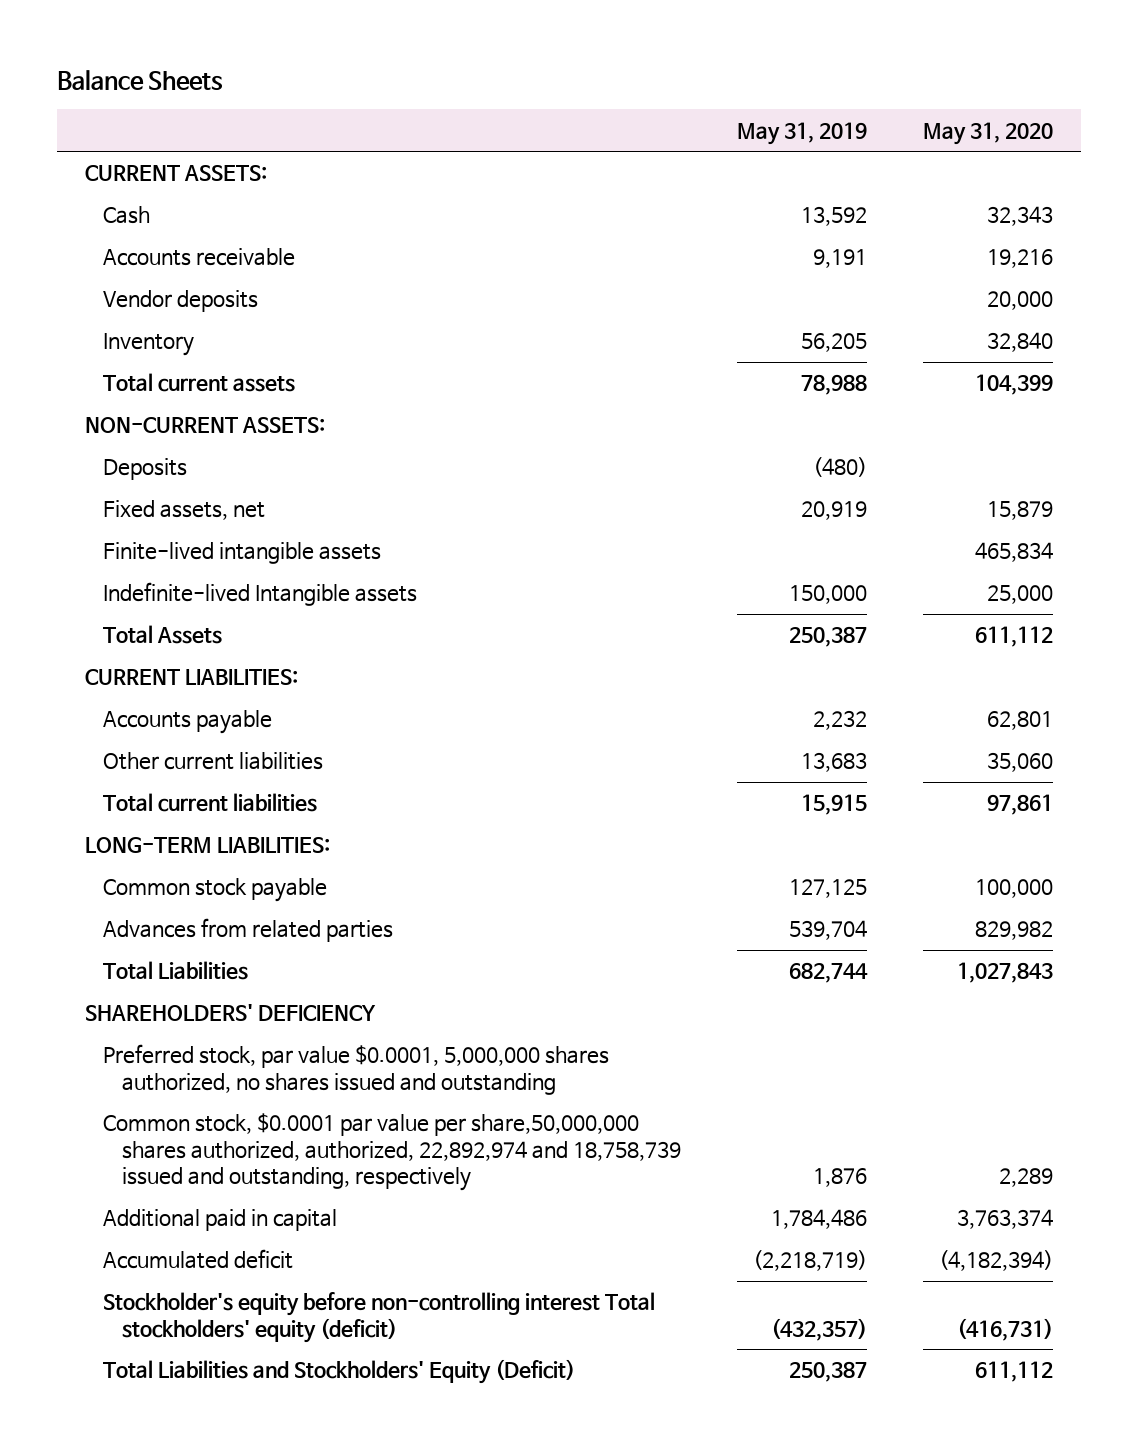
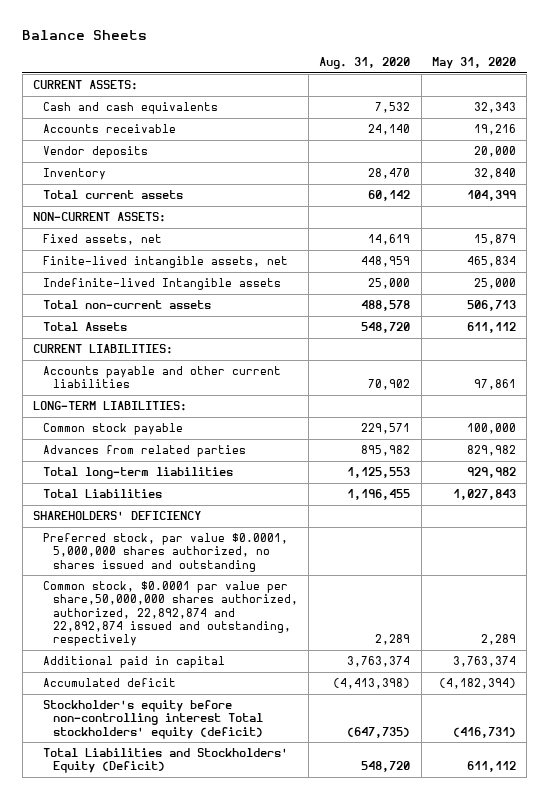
[737,121,868,145] May 31, 2019 -> none
none -> [319,56,411,69] Aug. 31, 2020
[103,206,151,225] Cash -> [42,102,218,115] Cash and cash equivalents
[103,458,188,481] Deposits -> none
[103,542,382,565] Finite-lived intangible assets -> [42,256,288,269] Finite-lived intangible assets, net
none -> [42,300,211,310] Total non-current assets
[103,752,324,771] Other current liabilities -> none
[103,793,318,813] Total current liabilities -> none
[103,710,273,735] Accounts payable -> [42,366,281,389] Accounts payable and other current liabilities
[986,711,1053,731] 62,801 -> [473,379,516,391] 97,861
none -> [42,467,233,480] Total long-term liabilities
[103,1113,682,1192] Common stock, $0.0001 par value per share,50,000,000 shares authorized, authorized, 22,892,974 and 18,758,739 issued and outstanding, respectively -> [42,581,298,646] Common stock, $0.0001 par value per share,50,000,000 shares authorized, authorized, 22,892,874 and 22,892,874 issued and outstanding, respectively

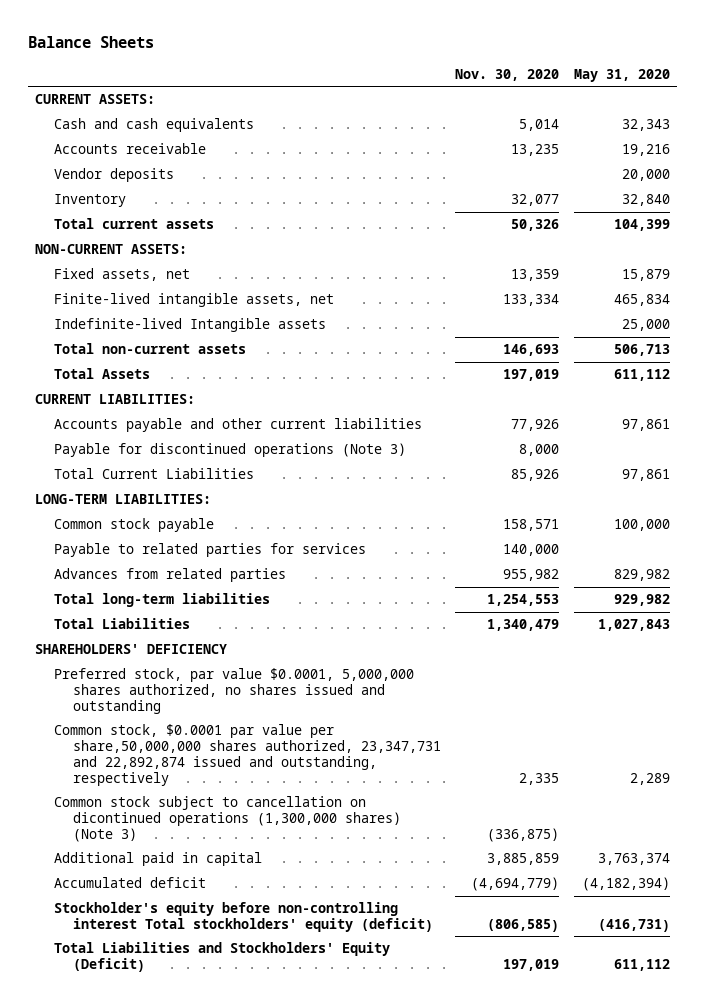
[319,56,411,69] Aug. 31, 2020 -> none
none -> [455,68,560,81] Nov. 30, 2020
none -> [53,443,406,458] Payable for discontinued operations (Note 3)
none -> [53,468,254,480] Total Current Liabilities
none -> [53,543,366,558] Payable to related parties for services
[42,581,298,646] Common stock, $0.0001 par value per share,50,000,000 shares authorized, authorized, 22,892,874 and 22,892,874 issued and outstanding, respectively -> [53,724,442,786] Common stock, $0.0001 par value per share,50,000,000 shares authorized, 23,347,731 and 22,892,874 issued and outstanding, respectively
none -> [53,796,402,842] Common stock subject to cancellation on dicontinued operations (1,300,000 shares) (Note 3)

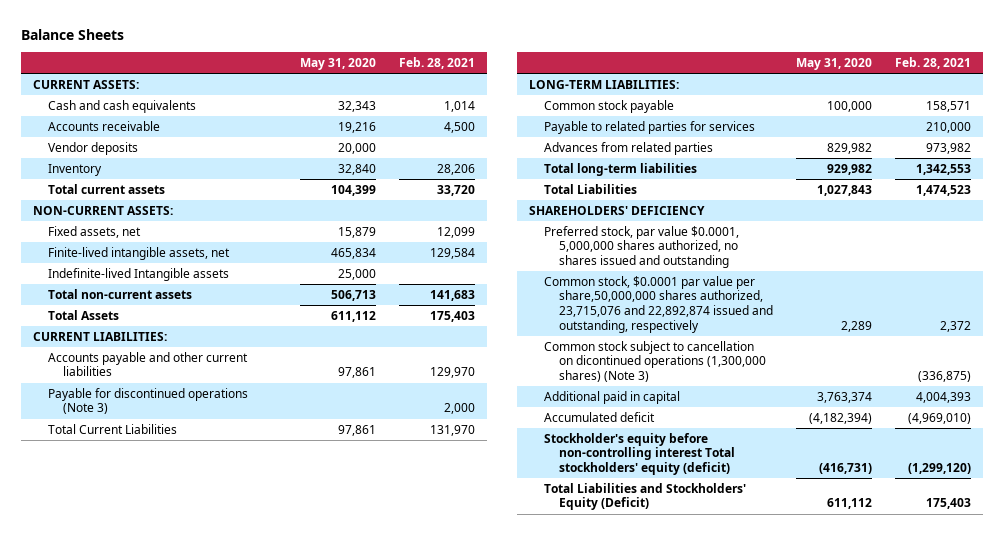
[455,68,560,81] Nov. 30, 2020 -> none
none -> [399,56,476,69] Feb. 28, 2021
[53,724,442,786] Common stock, $0.0001 par value per share,50,000,000 shares authorized, 23,347,731 and 22,892,874 issued and outstanding, respectively -> [543,275,773,333] Common stock, $0.0001 par value per share,50,000,000 shares authorized, 23,715,076 and 22,892,874 issued and outstanding, respectively

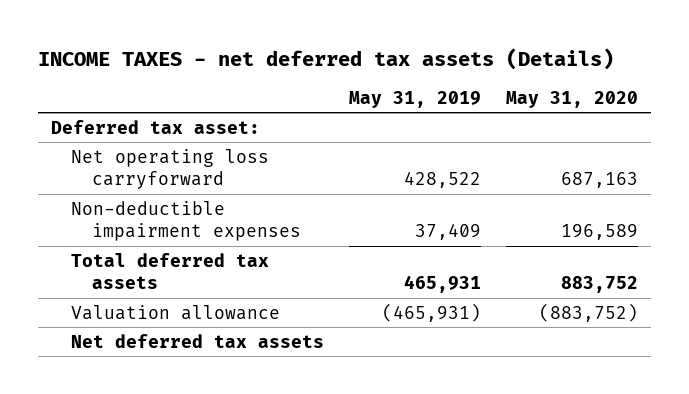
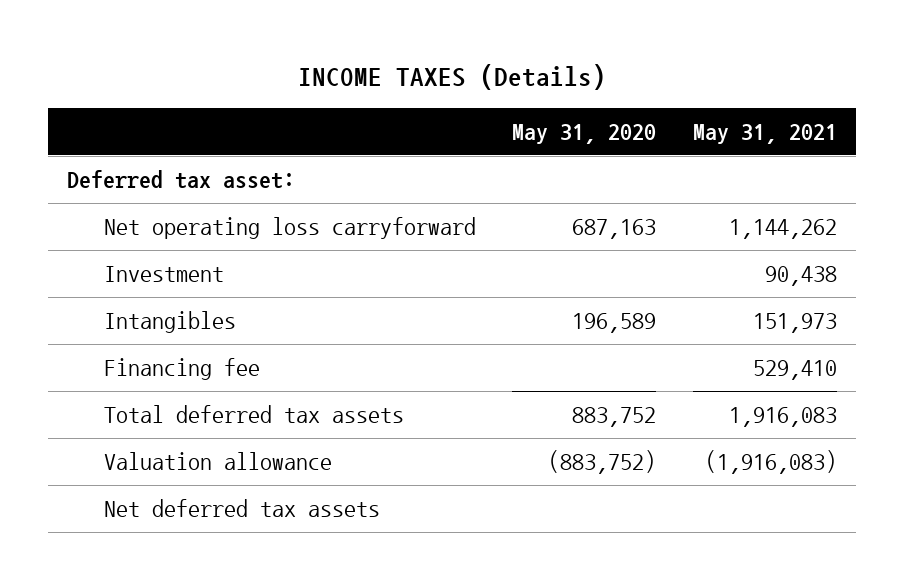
[38,47,615,70] INCOME TAXES - net deferred tax assets (Details) -> [297,63,606,90] INCOME TAXES (Details)
[349,90,482,108] May 31, 2019 -> none
none -> [693,123,838,144] May 31, 2021
none -> [103,265,224,282] Investment
[71,200,301,242] Non-deductible impairment expenses -> [103,310,236,333] Intangibles
none -> [103,357,260,380] Financing fee

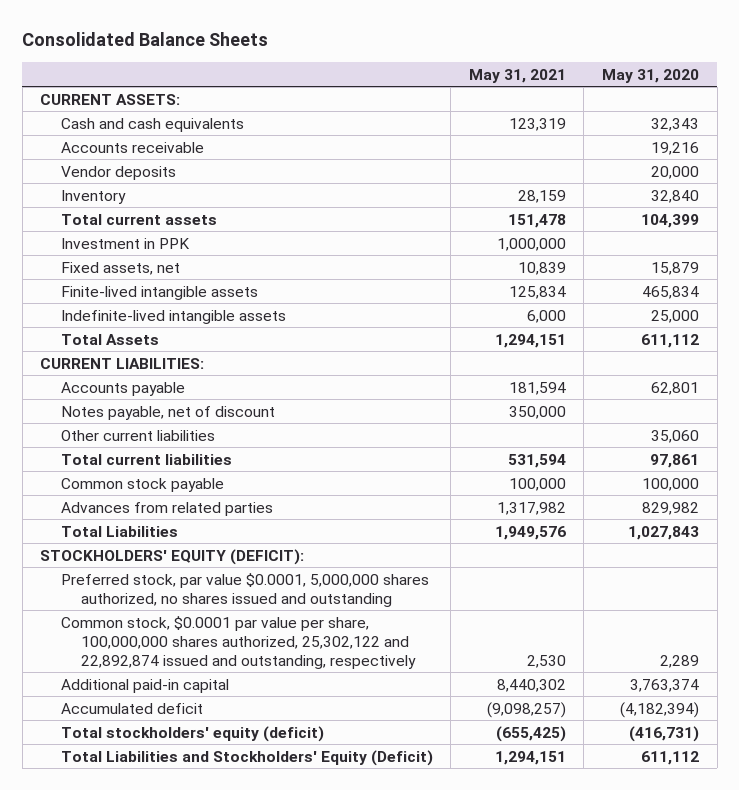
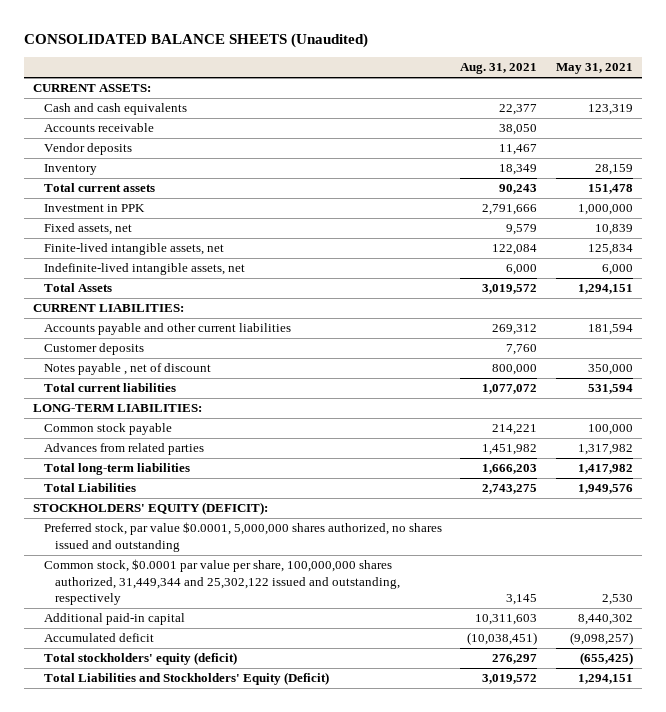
[22,32,269,47] Consolidated Balance Sheets -> [24,33,369,49] CONSOLIDATED BALANCE SHEETS (Unaudited)
[602,68,700,83] May 31, 2020 -> none
none -> [460,63,538,75] Aug. 31, 2021
[60,285,258,300] Finite-lived intangible assets -> [44,243,225,256] Finite-lived intangible assets, net
[60,309,286,324] Indefinite-lived intangible assets -> [44,263,246,276] Indefinite-lived intangible assets, net
[60,429,215,441] Other current liabilities -> none
[60,381,185,396] Accounts payable -> [44,323,292,336] Accounts payable and other current liabilities
none -> [44,343,145,356] Customer deposits
[60,405,275,420] Notes payable, net of discount -> [44,363,212,376] Notes payable , net of discount
none -> [33,404,203,413] LONG-TERM LIABILITIES:
none -> [44,463,191,476] Total long-term liabilities
[60,615,416,669] Common stock, $0.0001 par value per share, 100,000,000 shares authorized, 25,302,122 and 22,892,874 issued and outstanding, respectively -> [44,559,400,606] Common stock, $0.0001 par value per share, 100,000,000 shares authorized, 31,449,344 and 25,302,122 issued and outstanding, respectively

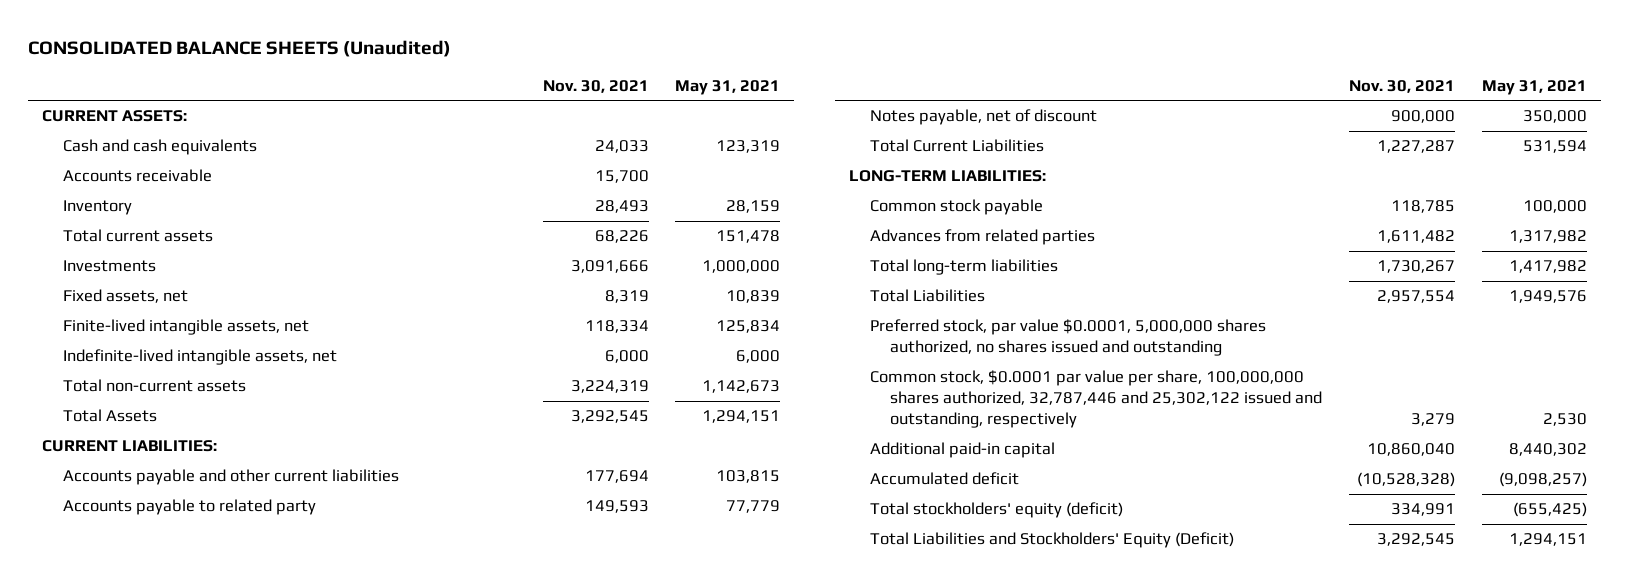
[460,63,538,75] Aug. 31, 2021 -> none
none -> [542,79,649,93] Nov. 30, 2021
[44,143,133,156] Vendor deposits -> none
[44,204,146,213] Investment in PPK -> [62,260,156,273] Investments
none -> [62,379,246,393] Total non-current assets
[44,343,145,356] Customer deposits -> none
[587,324,633,336] 181,594 -> [716,470,781,484] 103,815
none -> [62,499,316,516] Accounts payable to related party
[44,363,212,376] Notes payable , net of discount -> [869,109,1097,126] Notes payable, net of discount
[44,383,177,393] Total current liabilities -> [869,139,1044,153] Total Current Liabilities
[33,502,269,516] STOCKHOLDERS' EQUITY (DEFICIT): -> none
[44,559,400,606] Common stock, $0.0001 par value per share, 100,000,000 shares authorized, 31,449,344 and 25,302,122 issued and outstanding, respectively -> [869,370,1323,429] Common stock, $0.0001 par value per share, 100,000,000 shares authorized, 32,787,446 and 25,302,122 issued and outstanding, respectively

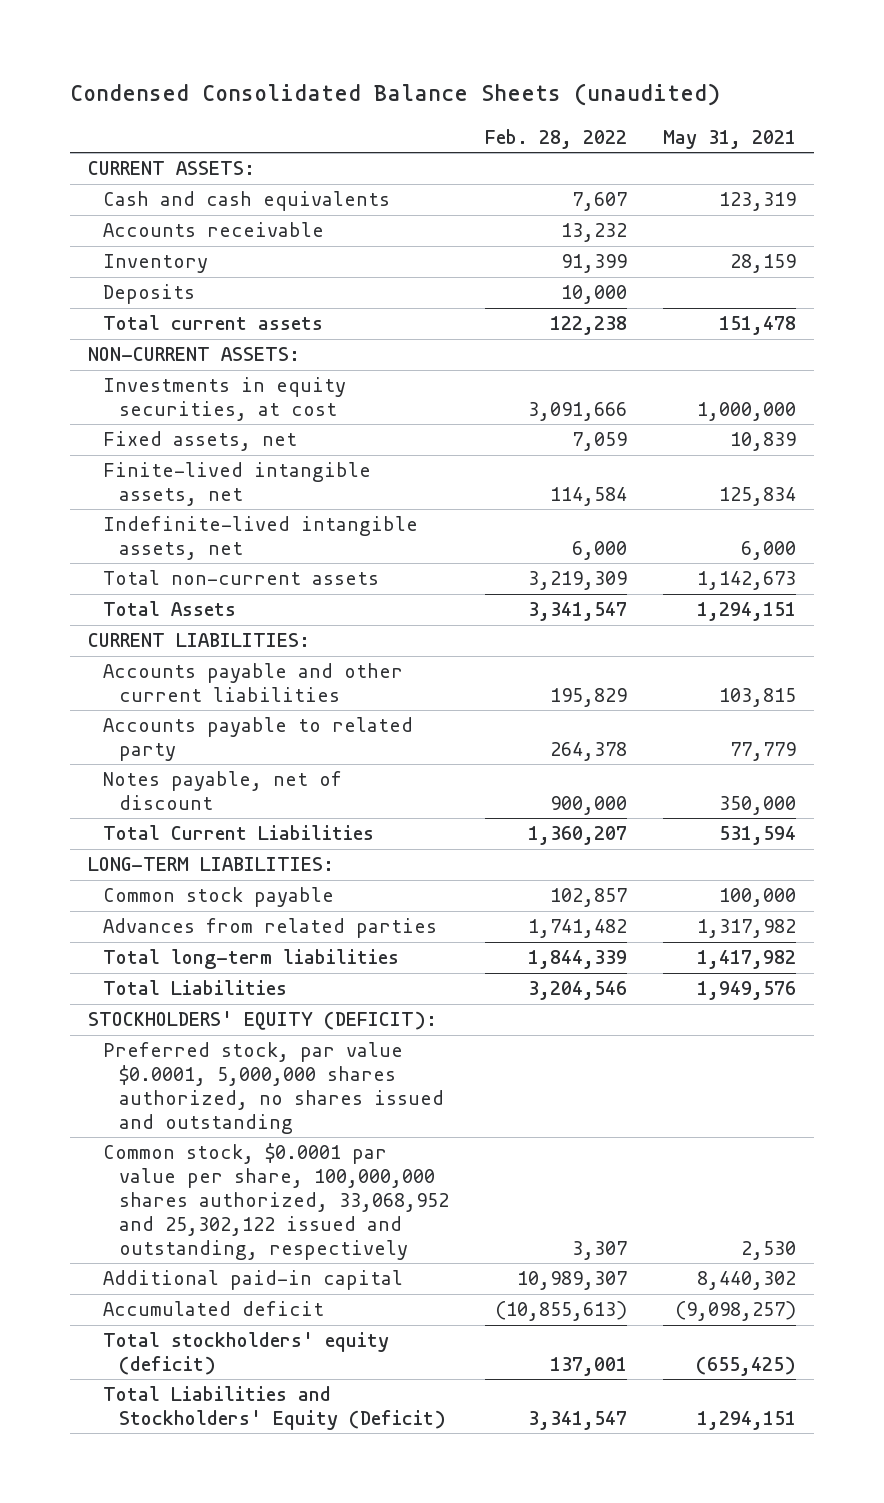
[28,40,452,58] CONSOLIDATED BALANCE SHEETS (Unaudited) -> [69,83,720,107] Condensed Consolidated Balance Sheets (unaudited)
[542,79,649,93] Nov. 30, 2021 -> none
none -> [484,128,627,149] Feb. 28, 2022
none -> [103,284,196,305] Deposits
none -> [88,347,301,362] NON-CURRENT ASSETS:
[62,260,156,273] Investments -> [103,377,347,422] Investments in equity securities, at cost
none -> [88,1011,438,1031] STOCKHOLDERS' EQUITY (DEFICIT):
[869,370,1323,429] Common stock, $0.0001 par value per share, 100,000,000 shares authorized, 32,787,446 and 25,302,122 issued and outstanding, respectively -> [103,1143,449,1260] Common stock, $0.0001 par value per share, 100,000,000 shares authorized, 33,068,952 and 25,302,122 issued and outstanding, respectively

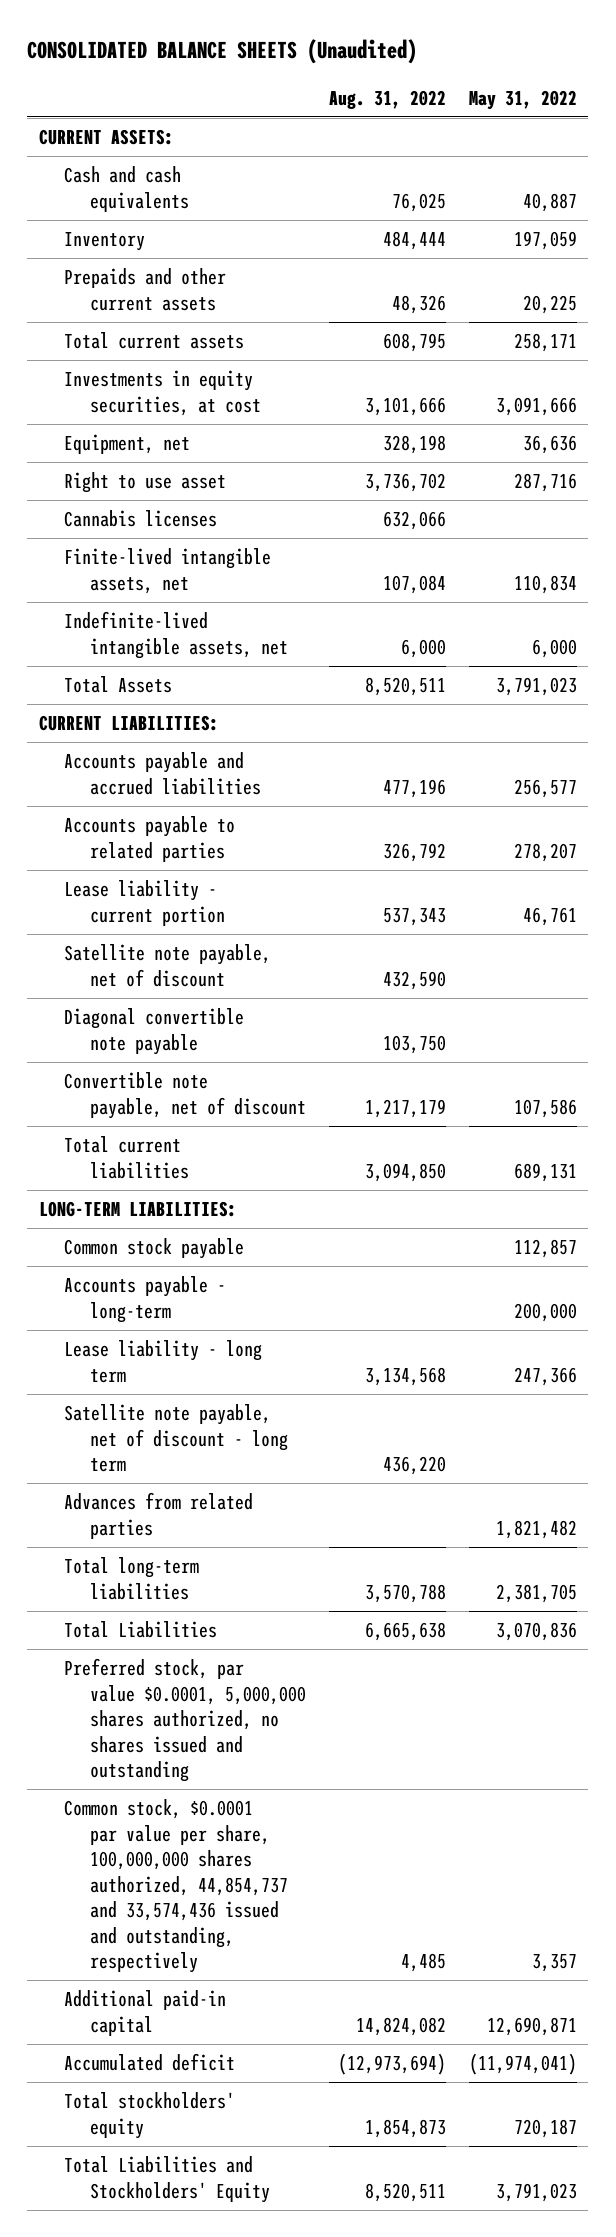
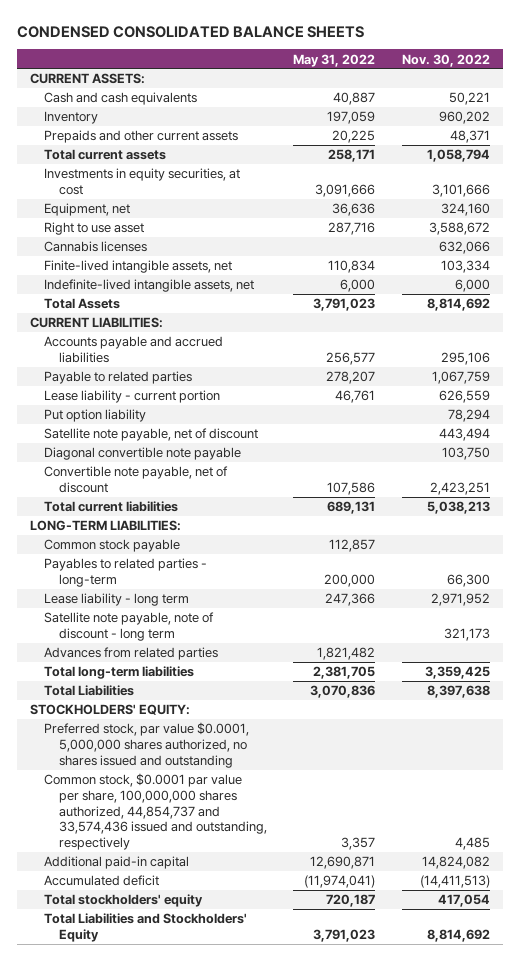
[27,39,418,65] CONSOLIDATED BALANCE SHEETS (Unaudited) -> [16,25,364,38] CONDENSED CONSOLIDATED BALANCE SHEETS
[328,89,446,109] Aug. 31, 2022 -> none
none -> [401,53,490,67] Nov. 30, 2022
[64,816,236,862] Accounts payable to related parties -> [44,371,193,385] Payable to related parties
none -> [44,409,147,423] Put option liability
[64,1276,227,1323] Accounts payable - long-term -> none
none -> [44,558,208,587] Payables to related parties - long-term
[64,1404,288,1473] Satellite note payable, net of discount - long term -> [44,612,215,641] Satellite note payable, note of discount - long term
none -> [29,704,190,716] STOCKHOLDERS' EQUITY:

